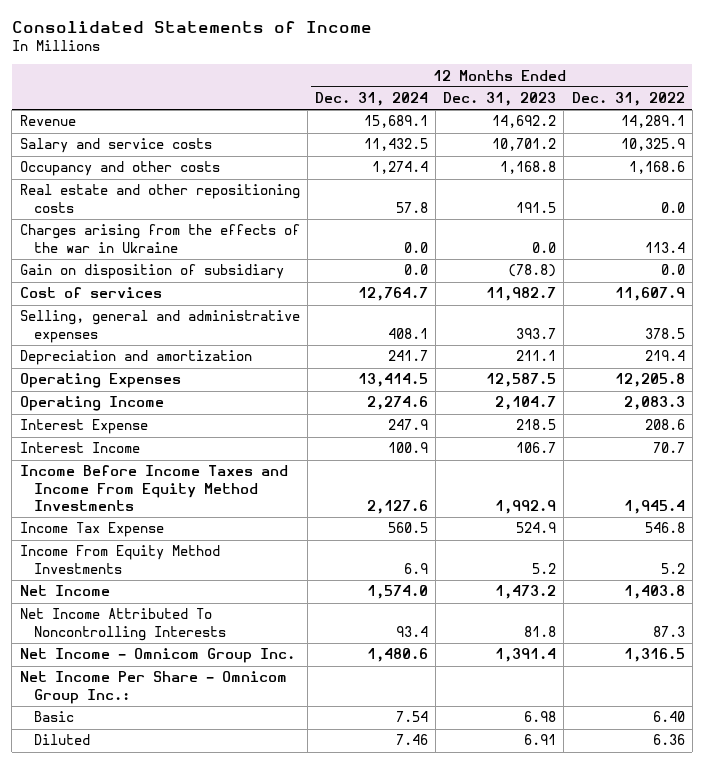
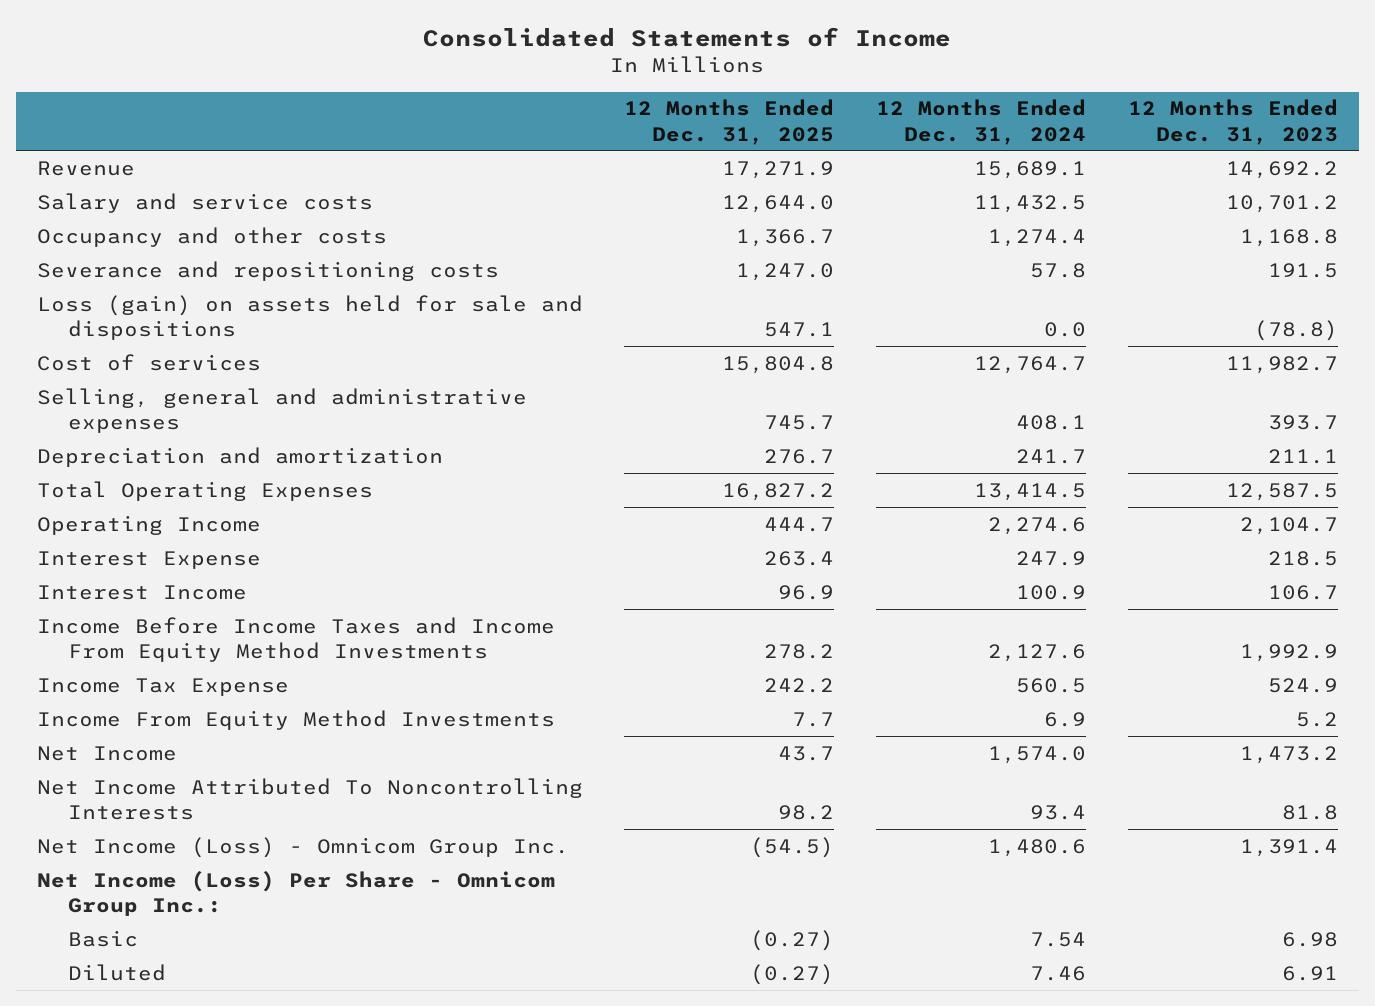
[571,92,685,107] Dec. 31, 2022 -> none
none -> [624,99,835,145] 12 Months Ended Dec. 31, 2025
[19,224,300,253] Charges arising from the effects of the war in Ukraine -> none
[19,184,300,213] Real estate and other repositioning costs -> [36,260,499,281] Severance and repositioning costs
[19,264,284,280] Gain on disposition of subsidiary -> [36,294,583,340] Loss (gain) on assets held for sale and dispositions
[19,373,181,389] Operating Expenses -> [36,480,373,501] Total Operating Expenses
[19,648,295,664] Net Income - Omnicom Group Inc. -> [36,836,569,858] Net Income (Loss) - Omnicom Group Inc.
[19,671,287,704] Net Income Per Share - Omnicom Group Inc.: -> [36,870,555,916] Net Income (Loss) Per Share - Omnicom Group Inc.:

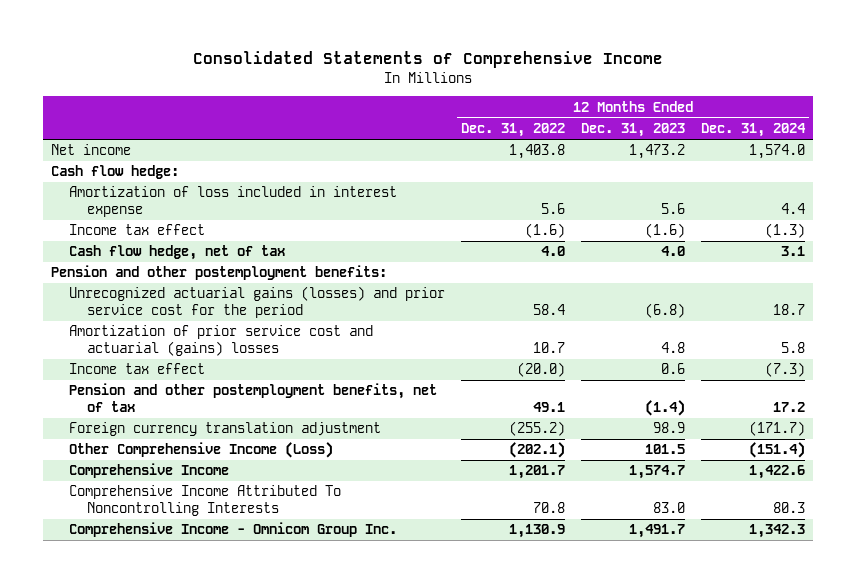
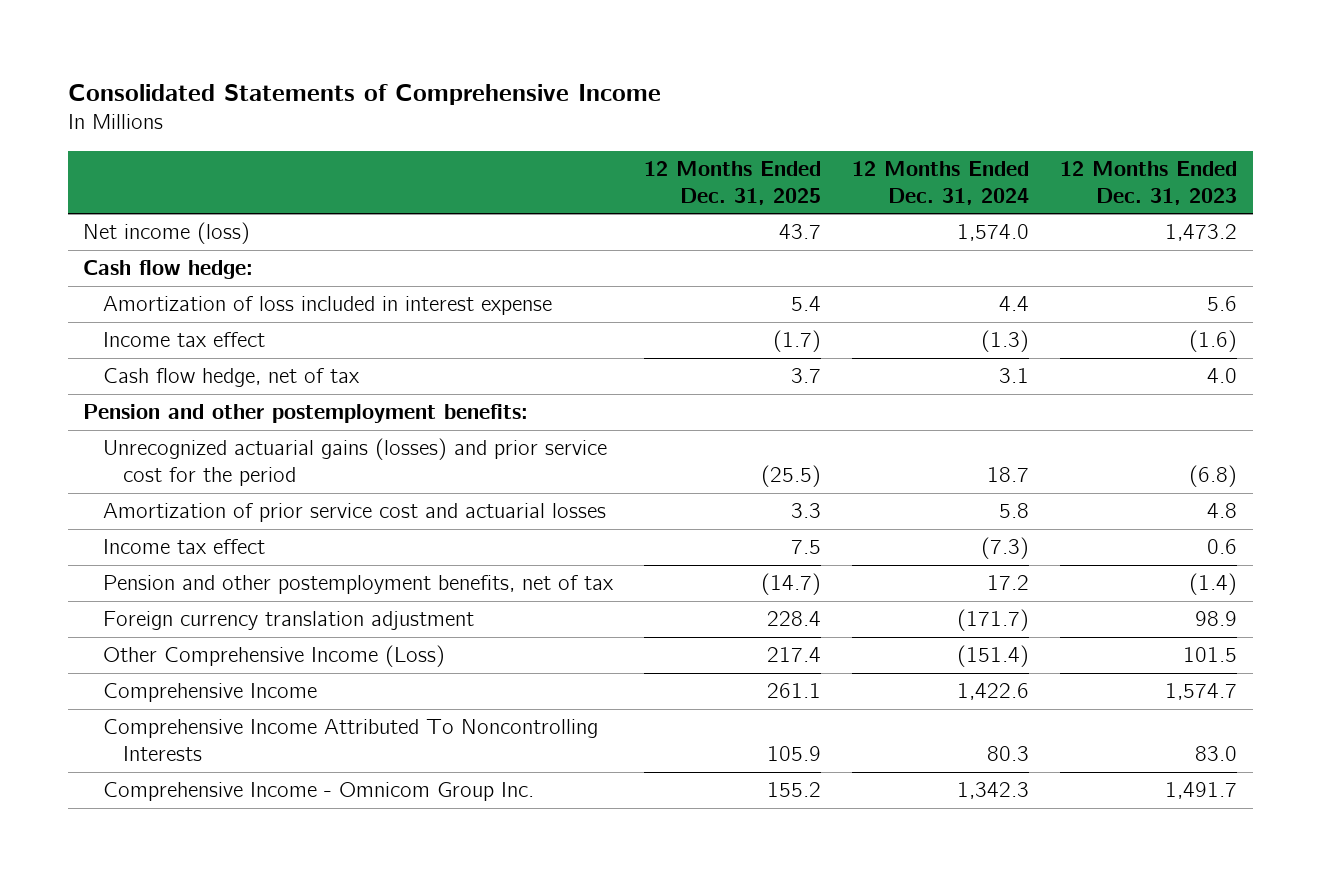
[461,123,566,138] Dec. 31, 2022 -> none
none -> [644,161,822,205] 12 Months Ended Dec. 31, 2025
[50,144,131,156] Net income -> [83,222,251,245] Net income (loss)
[69,325,374,356] Amortization of prior service cost and actuarial (gains) losses -> [103,503,607,523] Amortization of prior service cost and actuarial losses

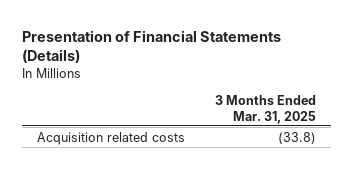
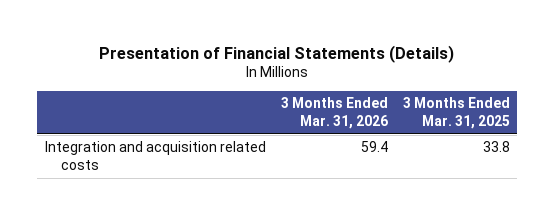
none -> [280,97,388,130] 3 Months Ended Mar. 31, 2026
[37,131,186,145] Acquisition related costs -> [44,141,266,171] Integration and acquisition related costs
[278,131,317,144] (33.8) -> [482,141,510,153] 33.8

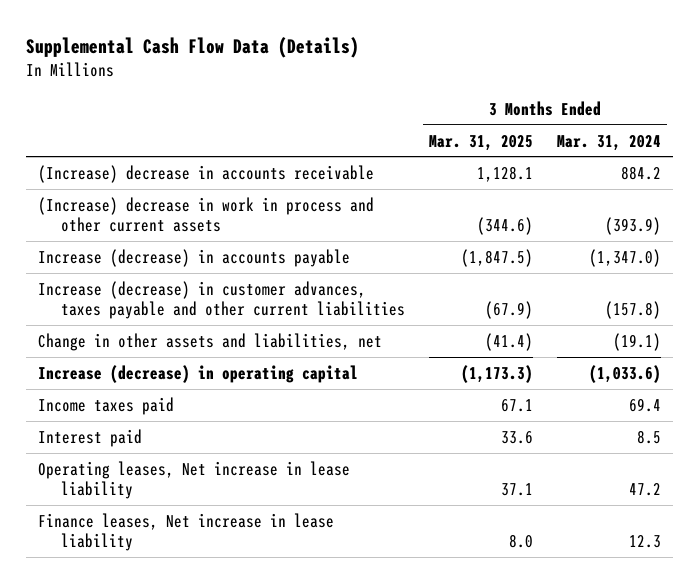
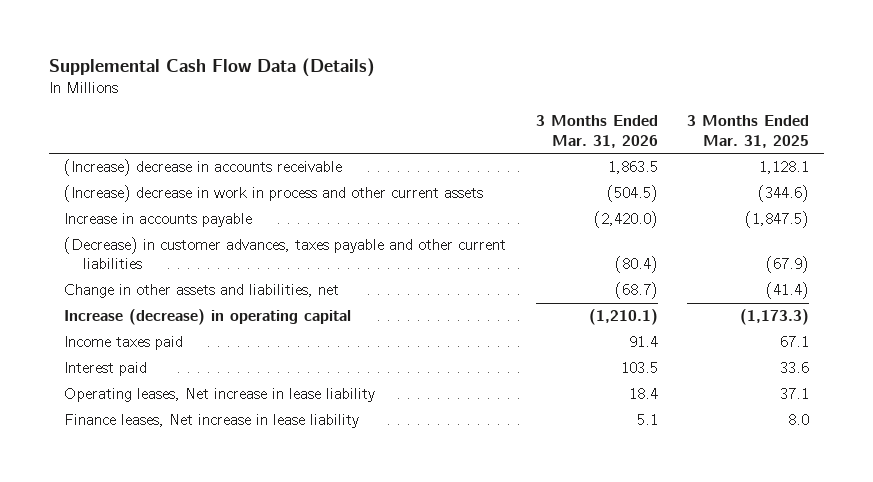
[556,134,661,151] Mar. 31, 2024 -> none
none -> [535,115,658,148] 3 Months Ended Mar. 31, 2026
[38,248,351,267] Increase (decrease) in accounts payable -> [63,213,252,228] Increase in accounts payable
[38,280,405,320] Increase (decrease) in customer advances, taxes payable and other current liabilities -> [63,237,506,270] (Decrease) in customer advances, taxes payable and other current liabilities

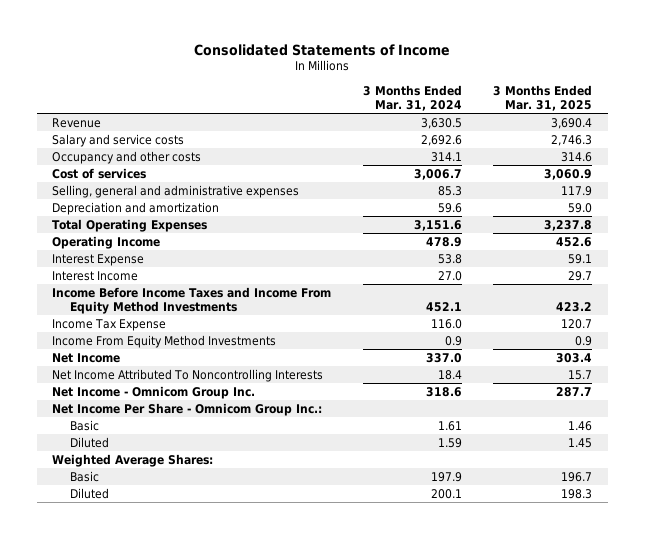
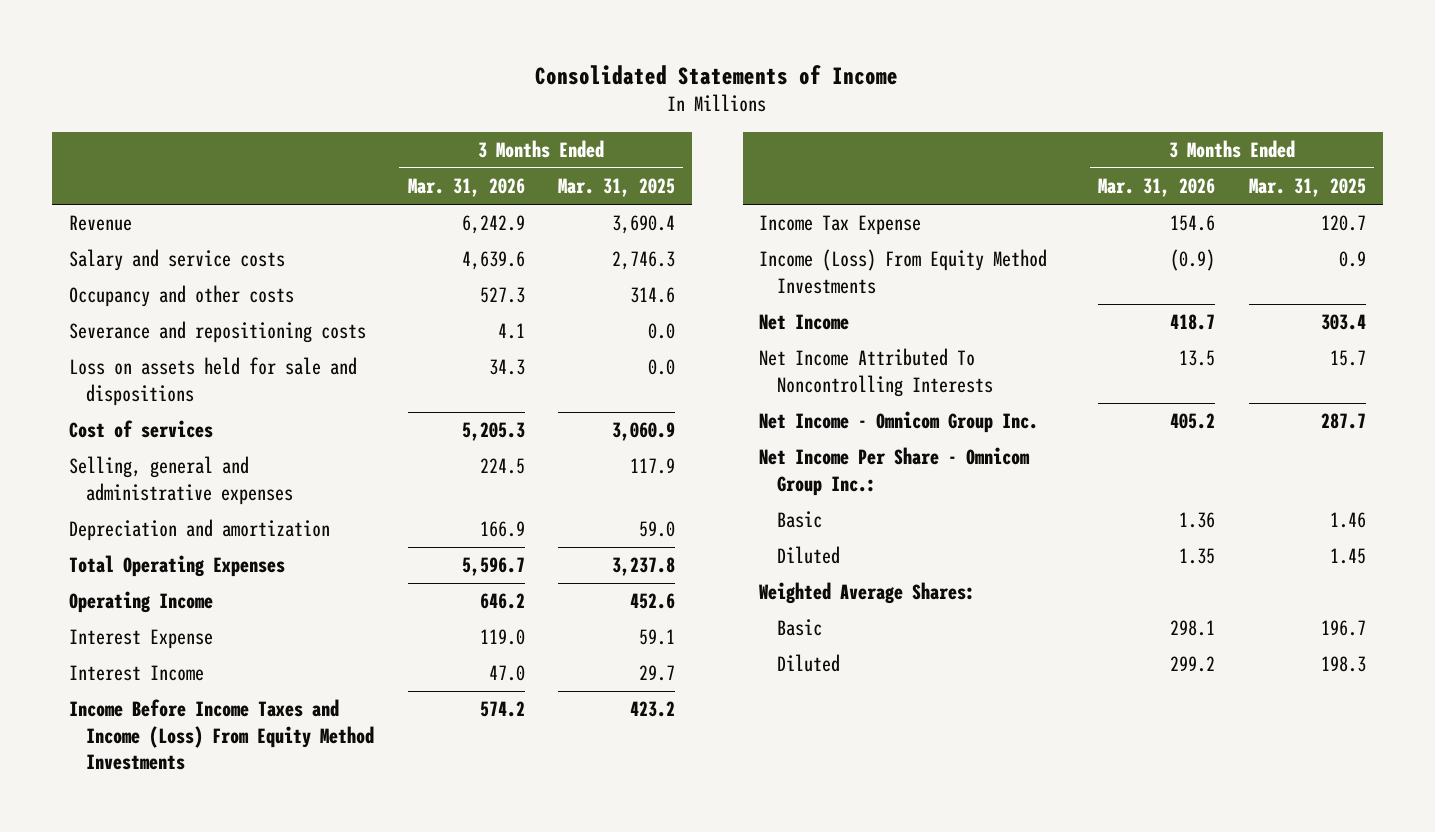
[362,84,462,111] 3 Months Ended Mar. 31, 2024 -> none
none -> [407,178,525,198] Mar. 31, 2026
none -> [68,321,366,344] Severance and repositioning costs
none -> [68,357,357,406] Loss on assets held for sale and dispositions
[52,286,332,314] Income Before Income Taxes and Income From Equity Method Investments -> [68,699,375,771] Income Before Income Taxes and Income (Loss) From Equity Method Investments
[52,334,277,348] Income From Equity Method Investments -> [759,249,1048,294] Income (Loss) From Equity Method Investments

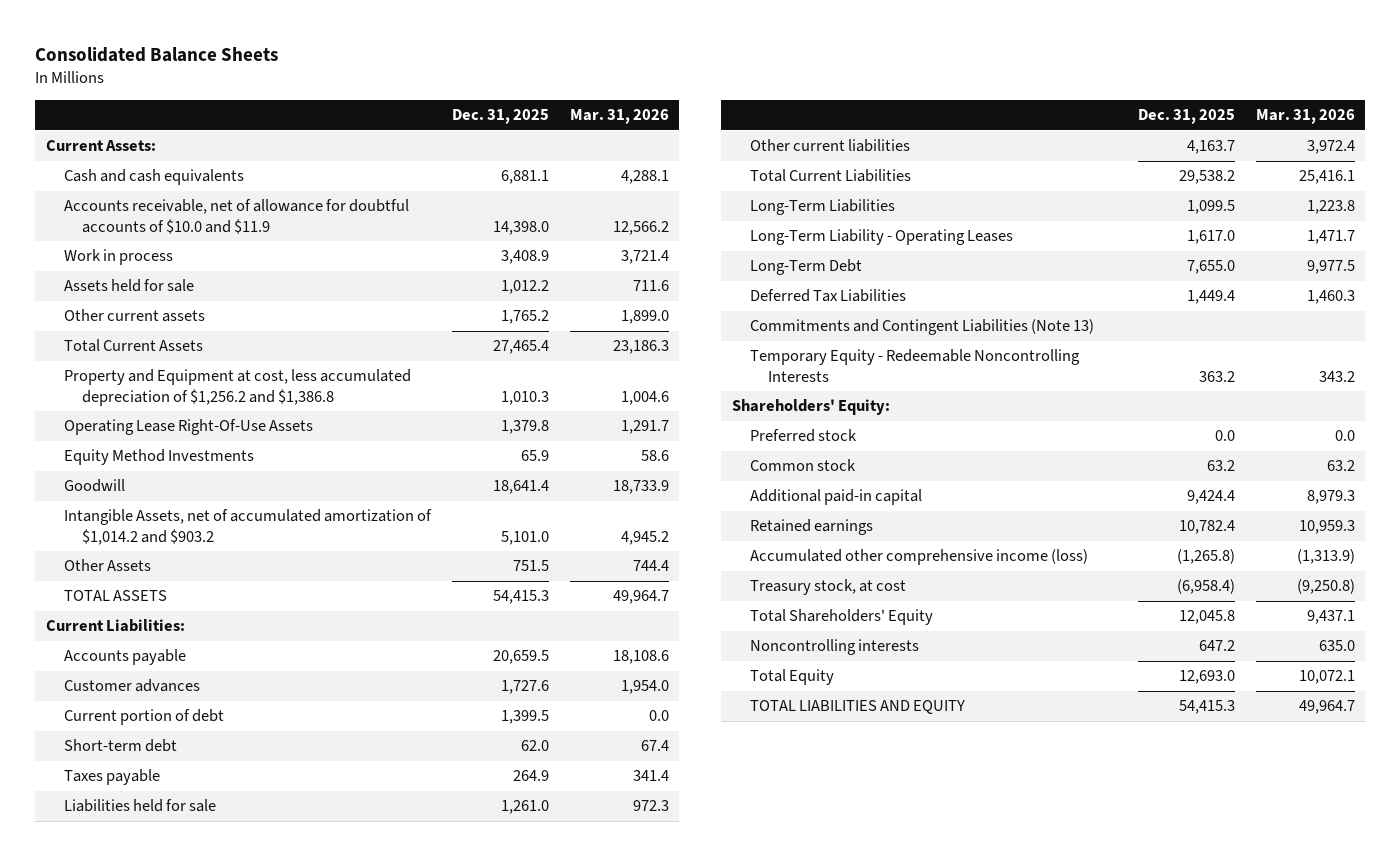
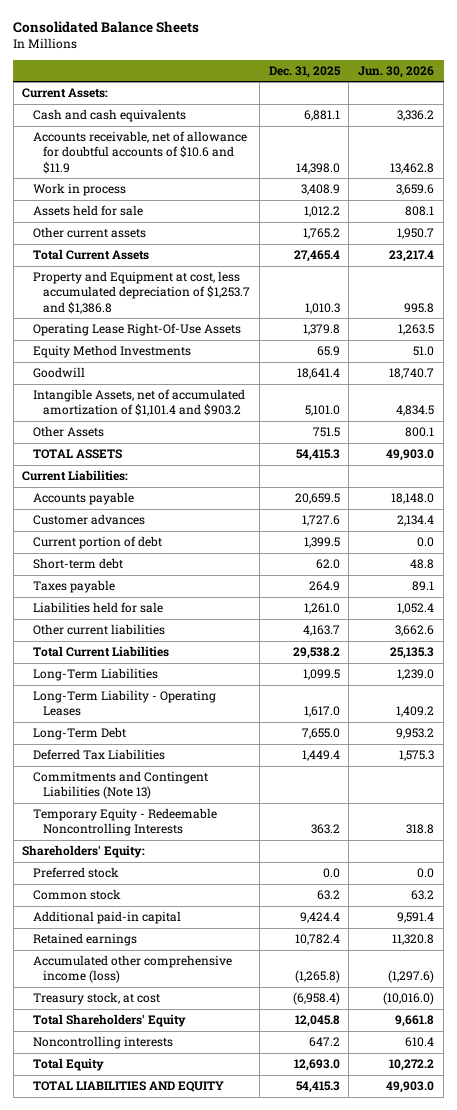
[569,109,669,125] Mar. 31, 2026 -> none
none -> [358,65,435,78] Jun. 30, 2026
[63,199,409,234] Accounts receivable, net of allowance for doubtful accounts of $10.0 and $11.9 -> [32,131,247,174] Accounts receivable, net of allowance for doubtful accounts of $10.6 and $11.9
[63,369,411,406] Property and Equipment at cost, less accumulated depreciation of $1,256.2 and $1,386.8 -> [32,271,251,314] Property and Equipment at cost, less accumulated depreciation of $1,253.7 and $1,386.8
[63,509,432,545] Intangible Assets, net of accumulated amortization of $1,014.2 and $903.2 -> [32,389,245,417] Intangible Assets, net of accumulated amortization of $1,101.4 and $903.2

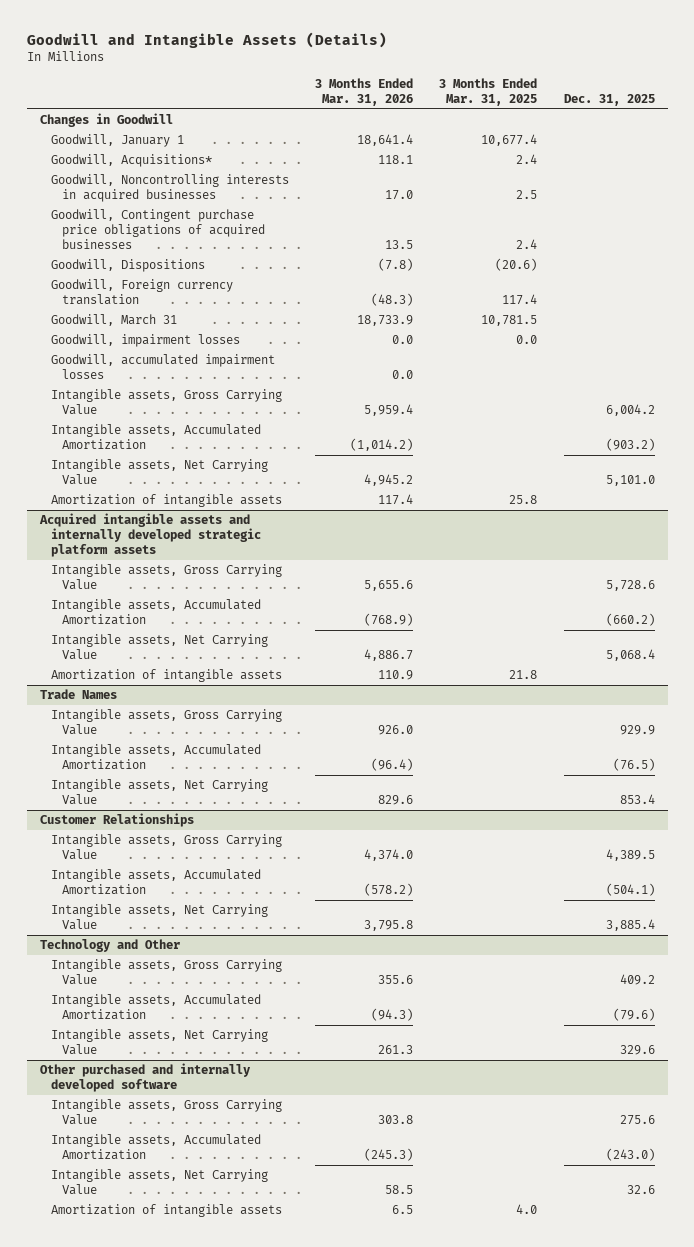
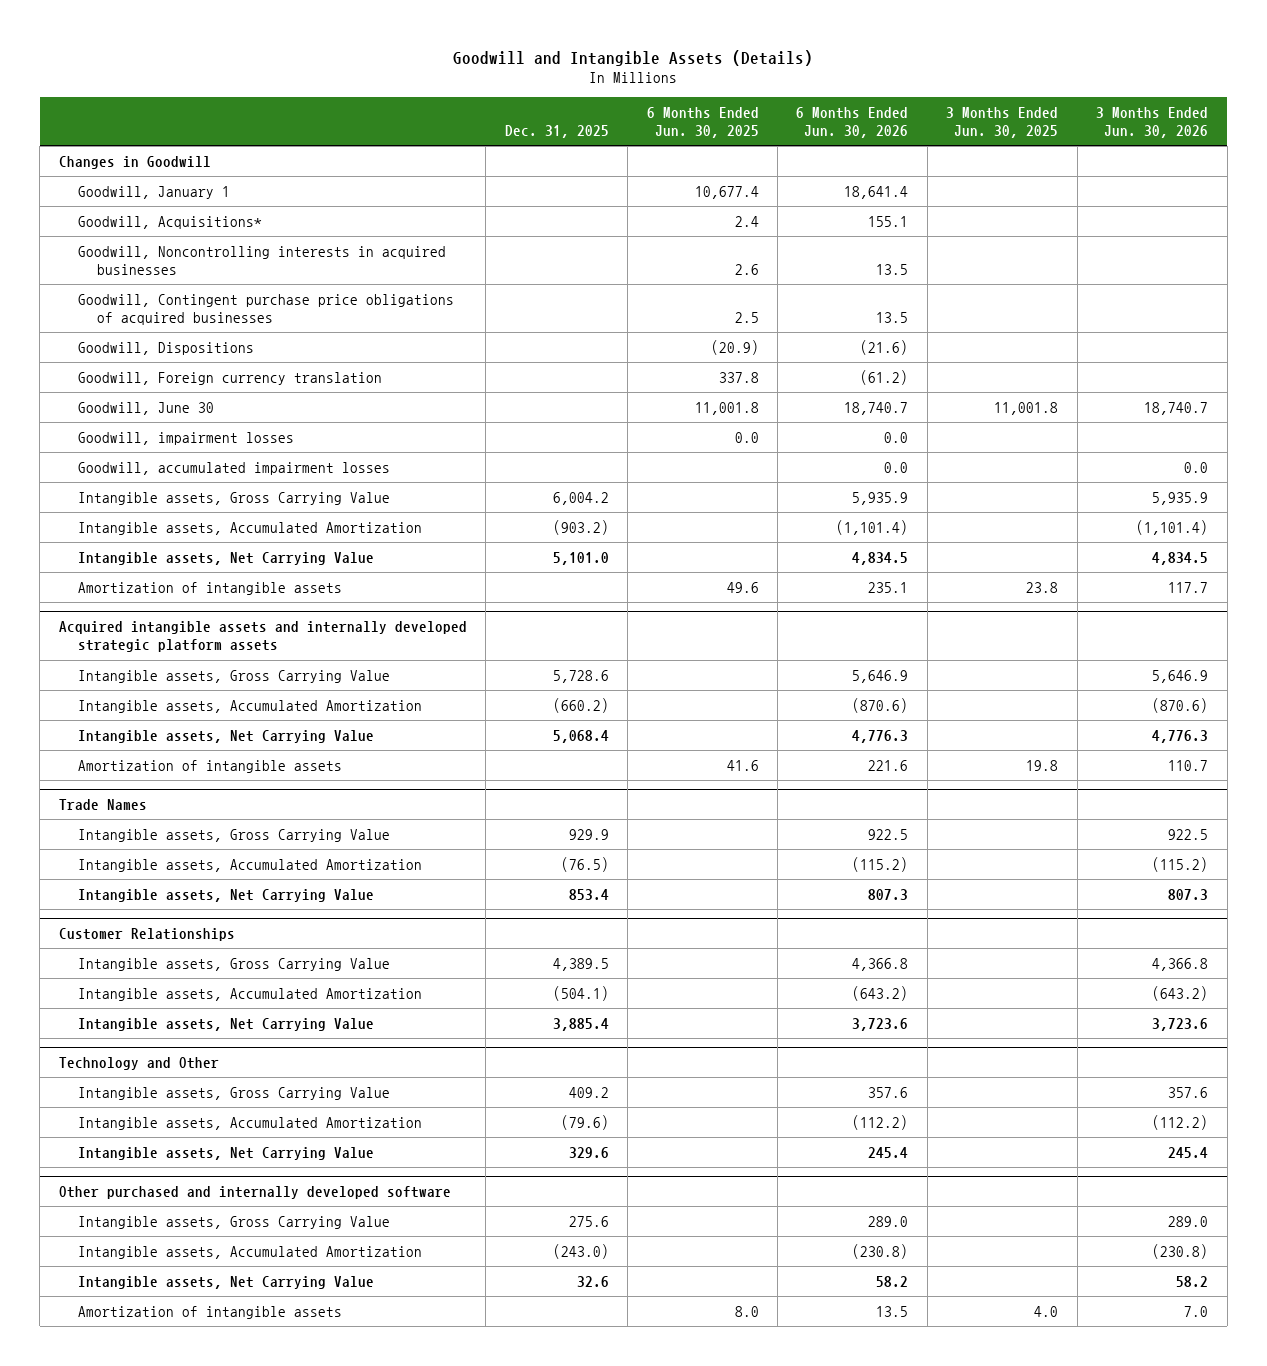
[314,77,413,106] 3 Months Ended Mar. 31, 2026 -> none
[439,77,538,106] 3 Months Ended Mar. 31, 2025 -> none
none -> [646,106,759,139] 6 Months Ended Jun. 30, 2025
none -> [796,106,909,139] 6 Months Ended Jun. 30, 2026
none -> [946,106,1059,139] 3 Months Ended Jun. 30, 2025
none -> [1096,106,1209,139] 3 Months Ended Jun. 30, 2026
[50,314,177,327] Goodwill, March 31 -> [77,401,214,415] Goodwill, June 30

